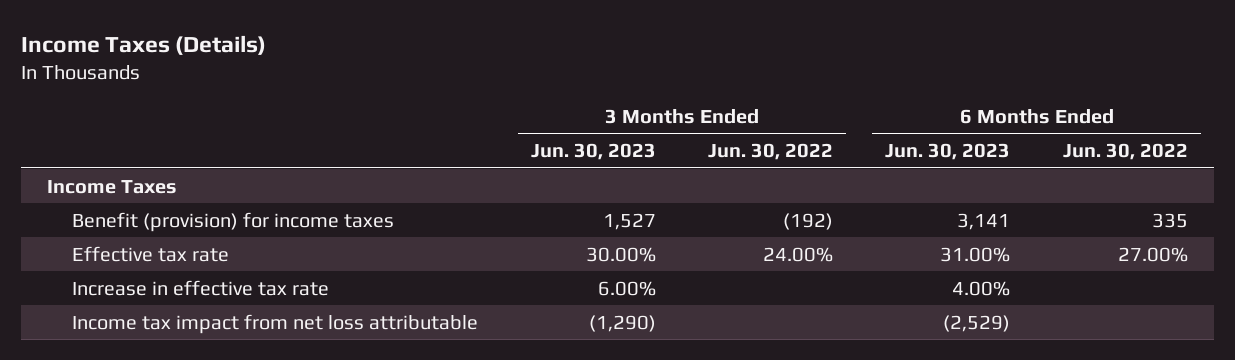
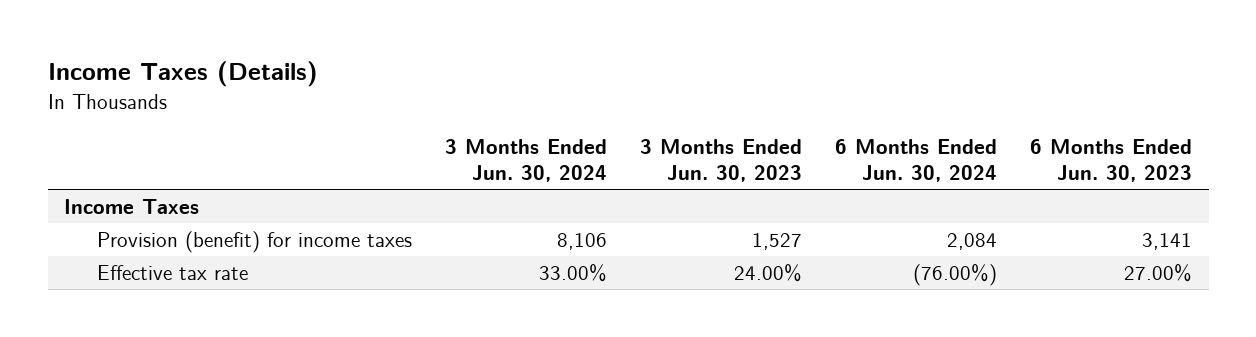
[708,143,834,161] Jun. 30, 2022 -> none
[1062,143,1188,161] Jun. 30, 2022 -> none
none -> [444,138,607,183] 3 Months Ended Jun. 30, 2024
none -> [834,138,997,183] 6 Months Ended Jun. 30, 2024
[72,279,330,296] Increase in effective tax rate -> none
[72,313,479,334] Income tax impact from net loss attributable -> none
[72,211,395,232] Benefit (provision) for income taxes -> [96,230,412,253] Provision (benefit) for income taxes
[585,246,656,262] 30.00% -> [733,263,802,282] 24.00%
[940,246,1011,262] 31.00% -> [1124,263,1193,282] 27.00%

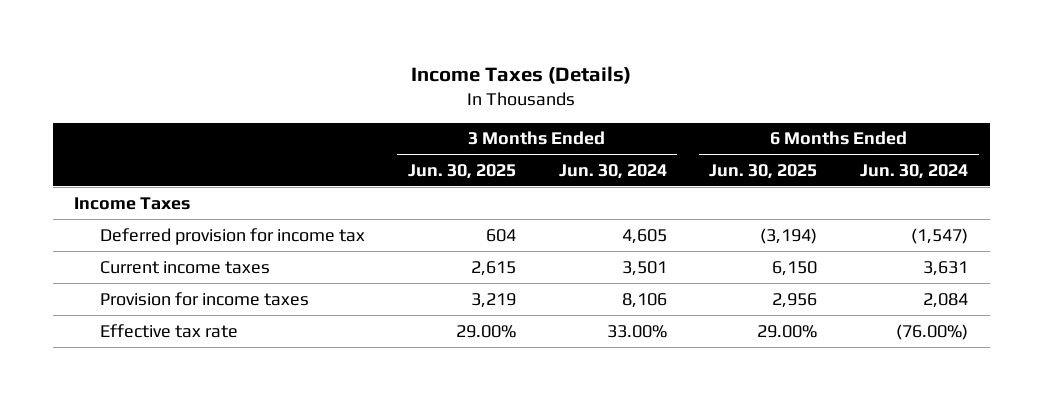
[639,138,802,183] 3 Months Ended Jun. 30, 2023 -> none
[1030,138,1193,183] 6 Months Ended Jun. 30, 2023 -> none
none -> [407,163,516,179] Jun. 30, 2025
none -> [709,163,818,179] Jun. 30, 2025
none -> [99,227,365,245] Deferred provision for income tax
none -> [99,260,270,274] Current income taxes
[96,230,412,253] Provision (benefit) for income taxes -> [99,291,309,306] Provision for income taxes

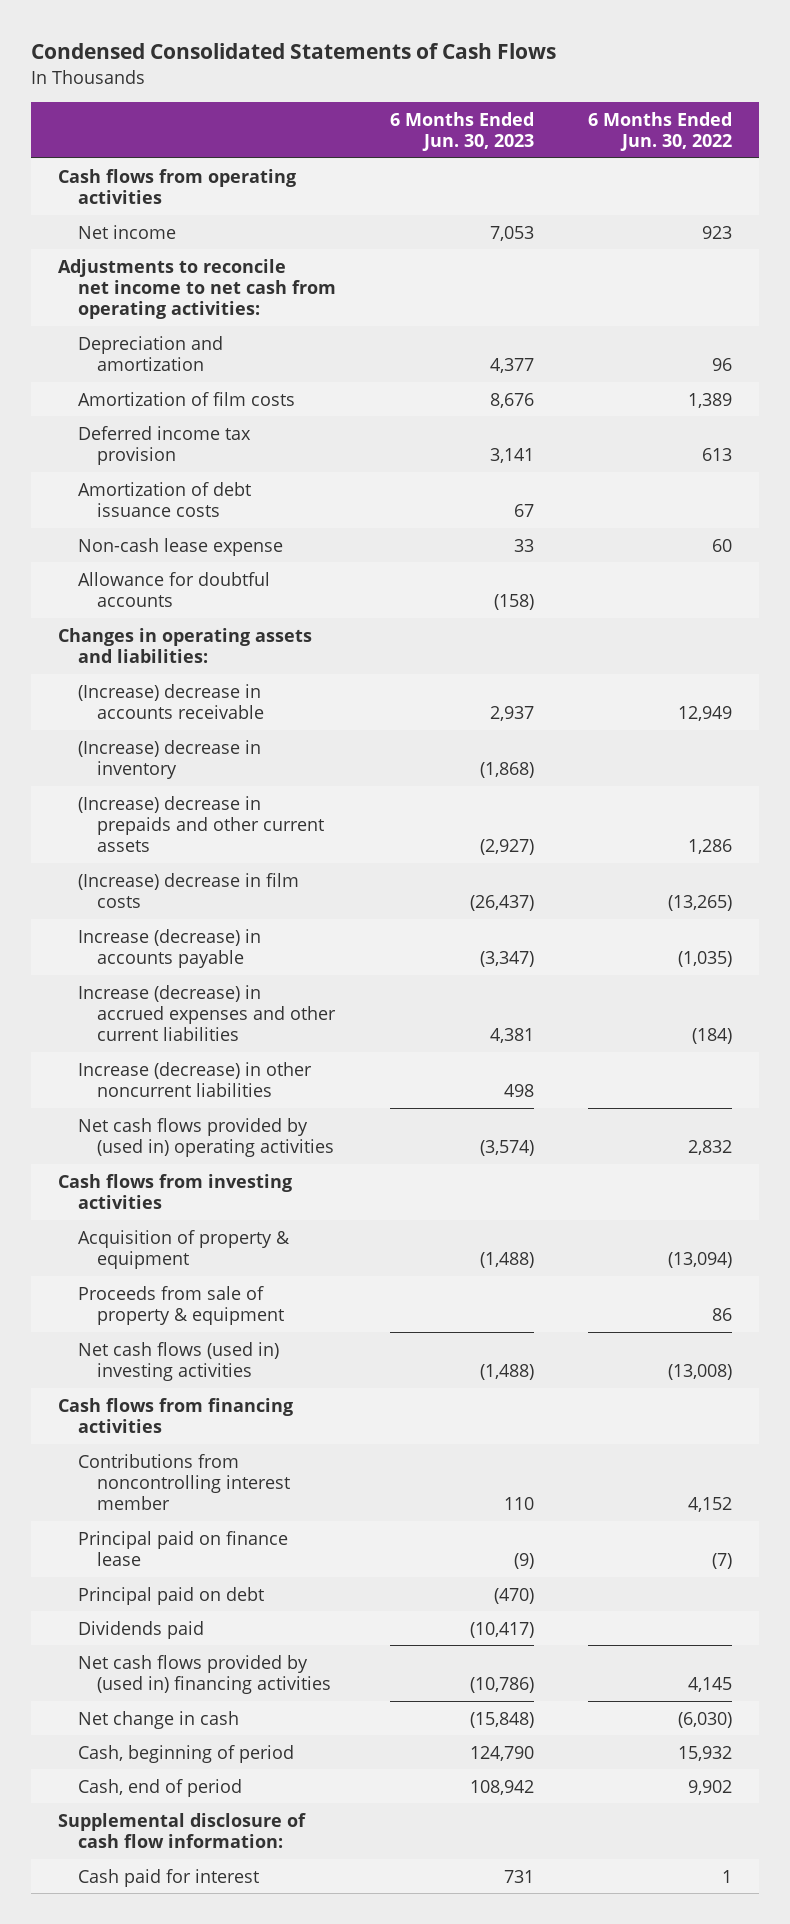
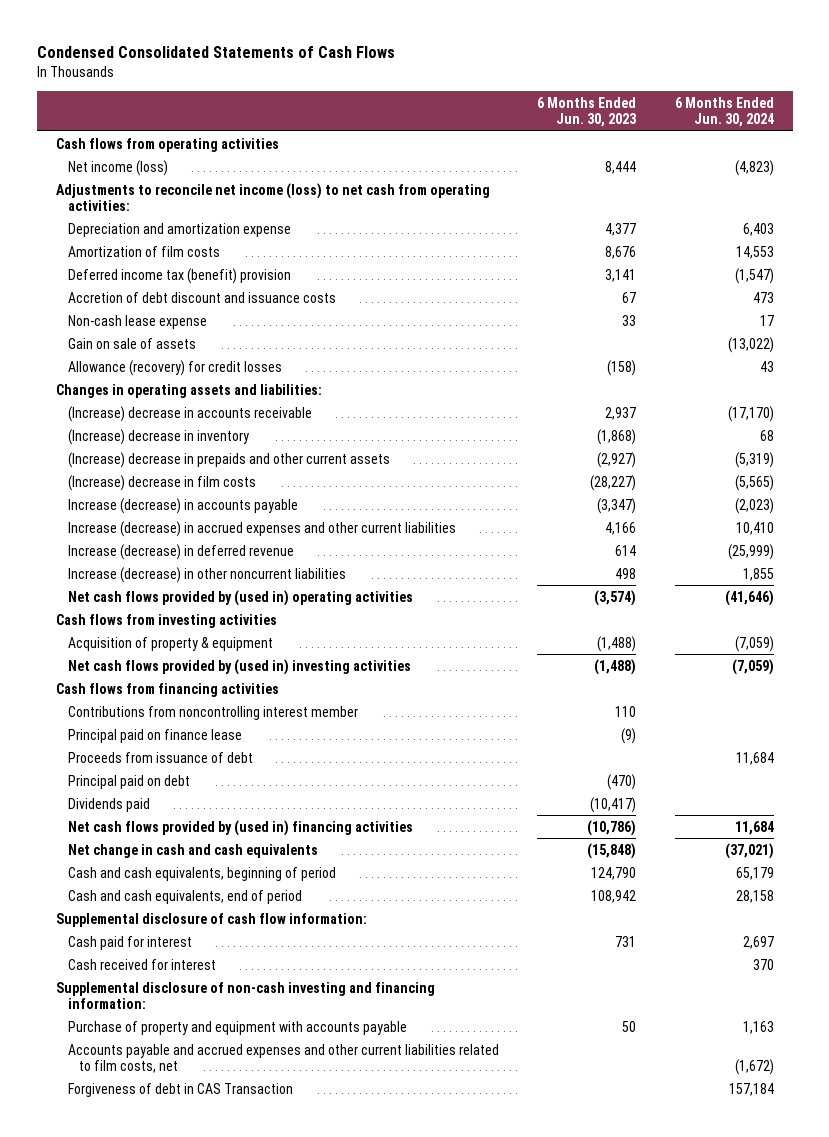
[587,111,732,151] 6 Months Ended Jun. 30, 2022 -> none
none -> [674,96,774,128] 6 Months Ended Jun. 30, 2024
[77,224,176,239] Net income -> [67,159,168,176] Net income (loss)
[489,225,534,241] 7,053 -> [605,160,637,174] 8,444
[58,258,336,320] Adjustments to reconcile net income to net cash from operating activities: -> [55,182,490,211] Adjustments to reconcile net income (loss) to net cash from operating activities:
[77,335,223,372] Depreciation and amortization -> [67,222,291,237] Depreciation and amortization expense
[77,425,251,466] Deferred income tax provision -> [67,267,291,284] Deferred income tax (benefit) provision
[77,481,251,518] Amortization of debt issuance costs -> [67,291,336,303] Accretion of debt discount and issuance costs
none -> [67,337,196,349] Gain on sale of assets
[77,571,270,608] Allowance for doubtful accounts -> [67,359,282,376] Allowance (recovery) for credit losses
[469,895,534,912] (26,437) -> [590,474,637,491] (28,227)
[489,1028,534,1044] 4,381 -> [605,521,637,535] 4,166
none -> [67,543,294,560] Increase (decrease) in deferred revenue
[77,1285,285,1326] Proceeds from sale of property & equipment -> none
[77,1341,279,1382] Net cash flows (used in) investing activities -> [67,658,411,675] Net cash flows provided by (used in) investing activities
none -> [67,751,253,763] Proceeds from issuance of debt
[77,1710,239,1729] Net change in cash -> [67,843,318,858] Net change in cash and cash equivalents
[77,1744,294,1763] Cash, beginning of period -> [67,866,336,881] Cash and cash equivalents, beginning of period
[77,1778,242,1797] Cash, end of period -> [67,889,302,904] Cash and cash equivalents, end of period
none -> [67,958,216,970] Cash received for interest
none -> [55,981,435,1009] Supplemental disclosure of non-cash investing and financing information:
none -> [67,1020,407,1035] Purchase of property and equipment with accounts payable
none -> [67,1043,499,1073] Accounts payable and accrued expenses and other current liabilities related to film costs, net
none -> [67,1082,293,1097] Forgiveness of debt in CAS Transaction

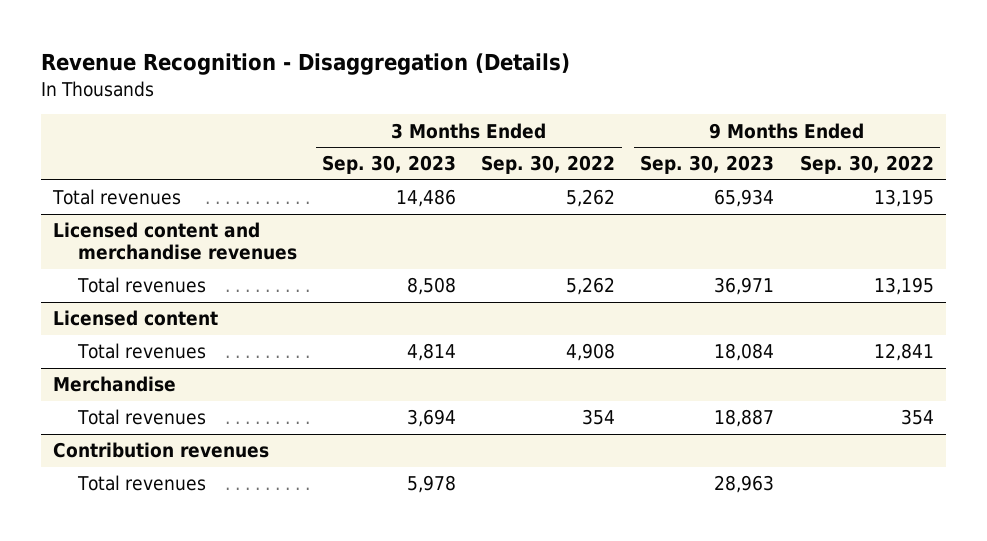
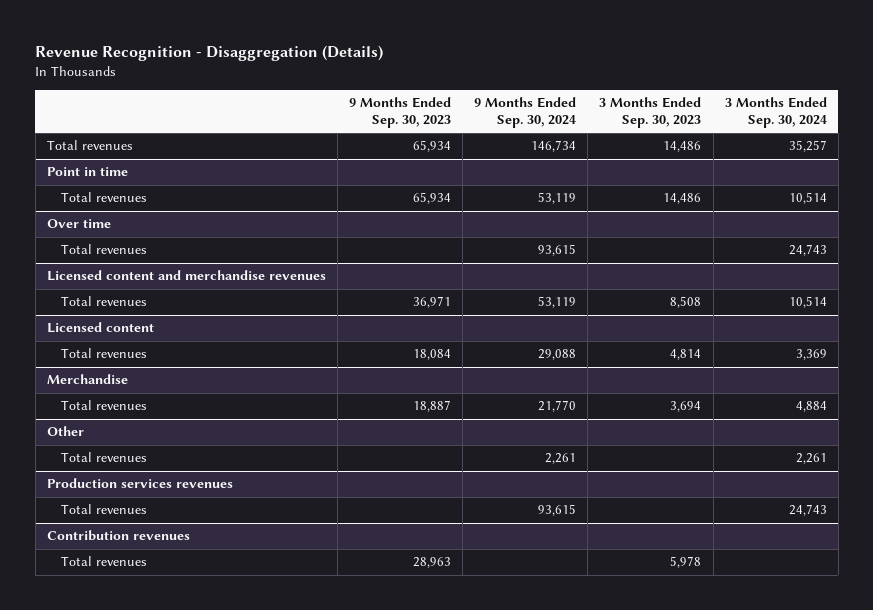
[481,155,616,175] Sep. 30, 2022 -> none
[799,155,934,175] Sep. 30, 2022 -> none
none -> [474,96,577,128] 9 Months Ended Sep. 30, 2024
none -> [724,96,827,128] 3 Months Ended Sep. 30, 2024
none -> [46,167,128,177] Point in time
none -> [60,192,147,203] Total revenues
none -> [46,219,111,229] Over time
none -> [60,244,147,255] Total revenues
none -> [46,426,84,437] Other
none -> [60,452,147,463] Total revenues
none -> [46,478,233,489] Production services revenues
none -> [60,504,147,515] Total revenues

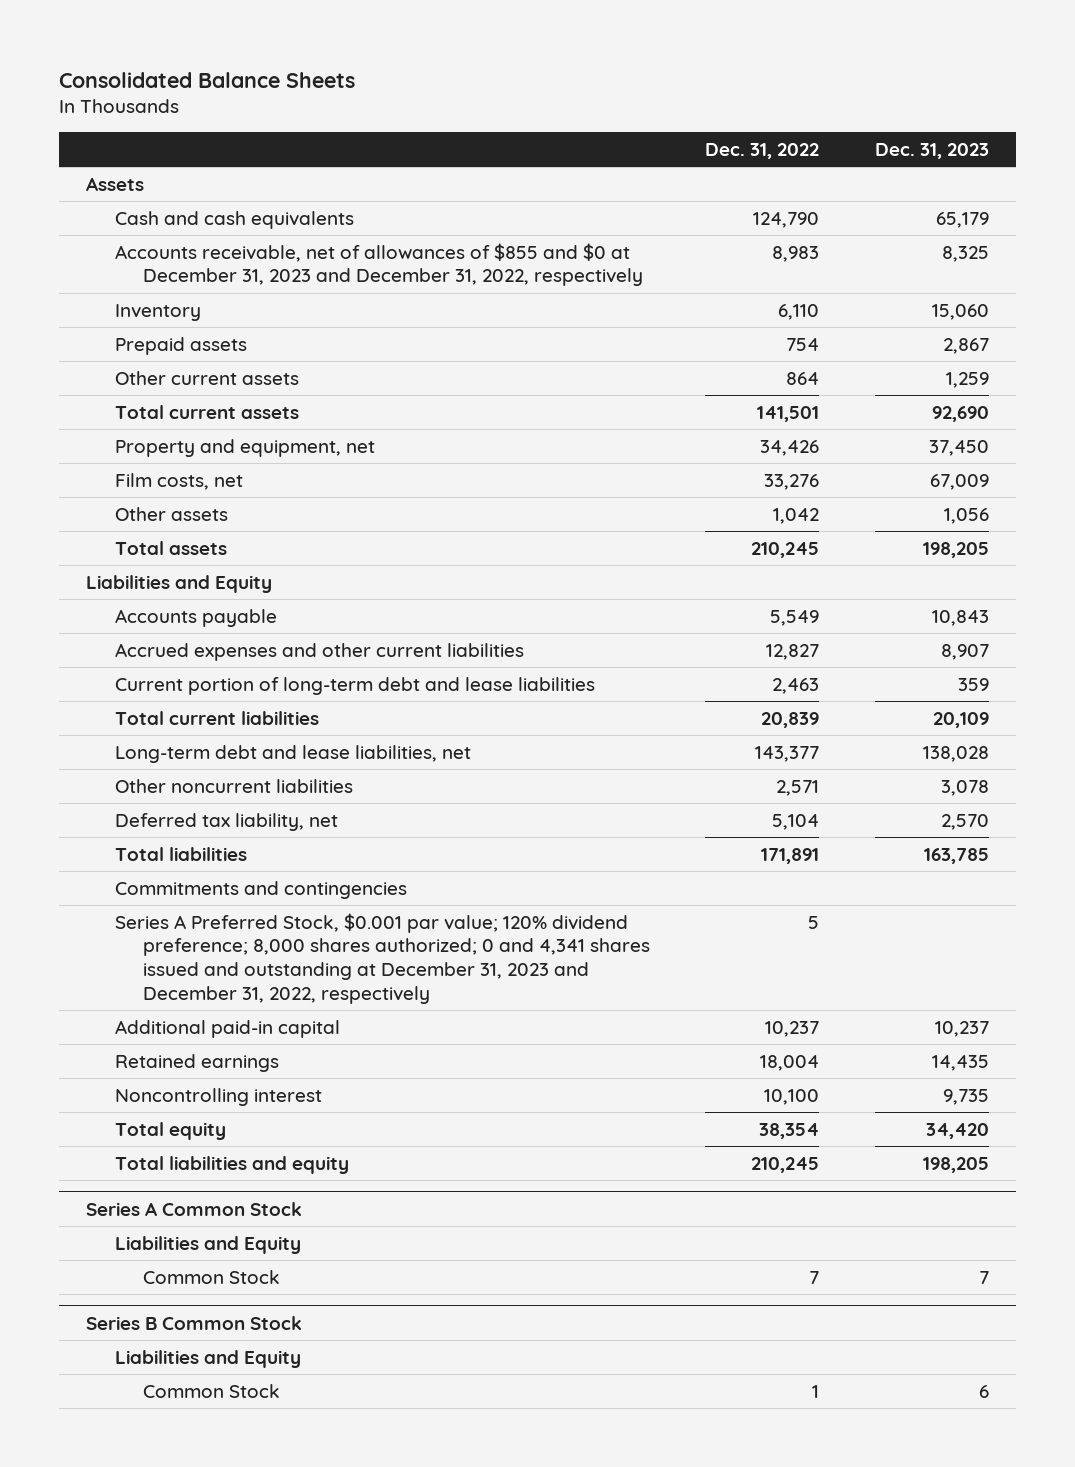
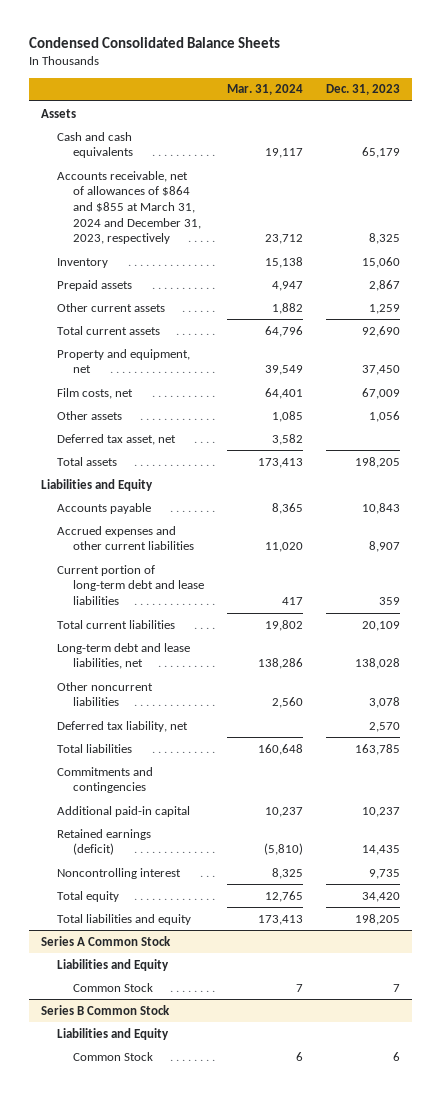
[58,71,355,88] Consolidated Balance Sheets -> [29,37,281,49] Condensed Consolidated Balance Sheets
[705,142,820,159] Dec. 31, 2022 -> none
none -> [227,84,304,96] Mar. 31, 2024
[114,242,644,287] Accounts receivable, net of allowances of $855 and $0 at December 31, 2023 and December 31, 2022, respectively -> [56,170,201,245] Accounts receivable, net of allowances of $864 and $855 at March 31, 2024 and December 31, 2023, respectively
none -> [56,433,176,445] Deferred tax asset, net
[114,912,651,1004] Series A Preferred Stock, $0.001 par value; 120% dividend preference; 8,000 shares authorized; 0 and 4,341 shares issued and outstanding at December 31, 2023 and December 31, 2022, respectively -> none
[114,1053,279,1072] Retained earnings -> [56,828,151,856] Retained earnings (deficit)

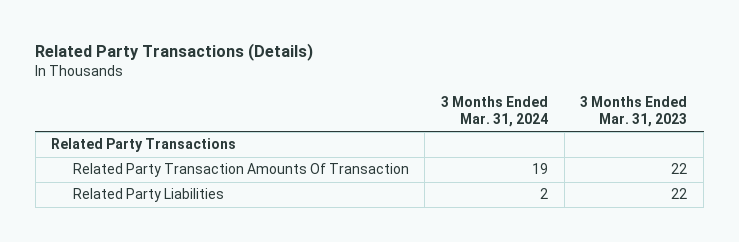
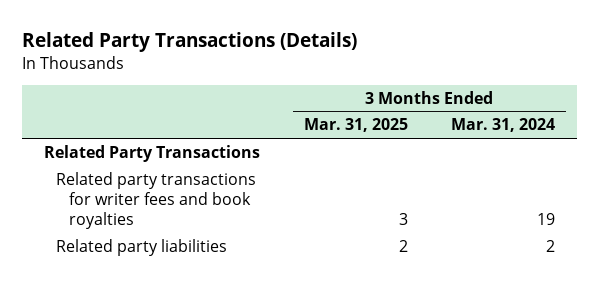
[580,95,688,127] 3 Months Ended Mar. 31, 2023 -> none
none -> [303,118,408,133] Mar. 31, 2025
[72,163,409,178] Related Party Transaction Amounts Of Transaction -> [56,171,257,230] Related party transactions for writer fees and book royalties
[72,188,224,203] Related Party Liabilities -> [56,238,228,256] Related party liabilities

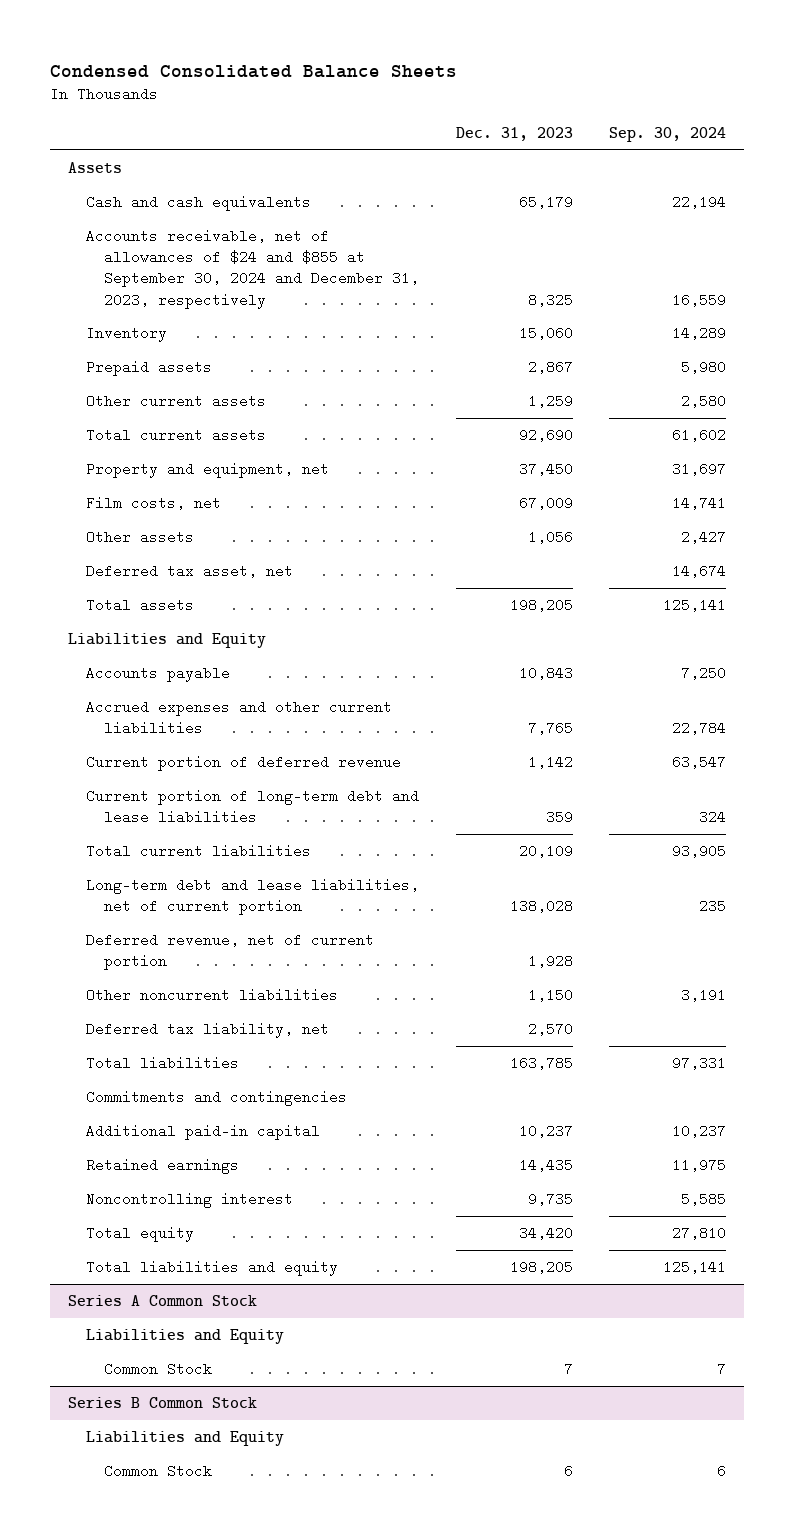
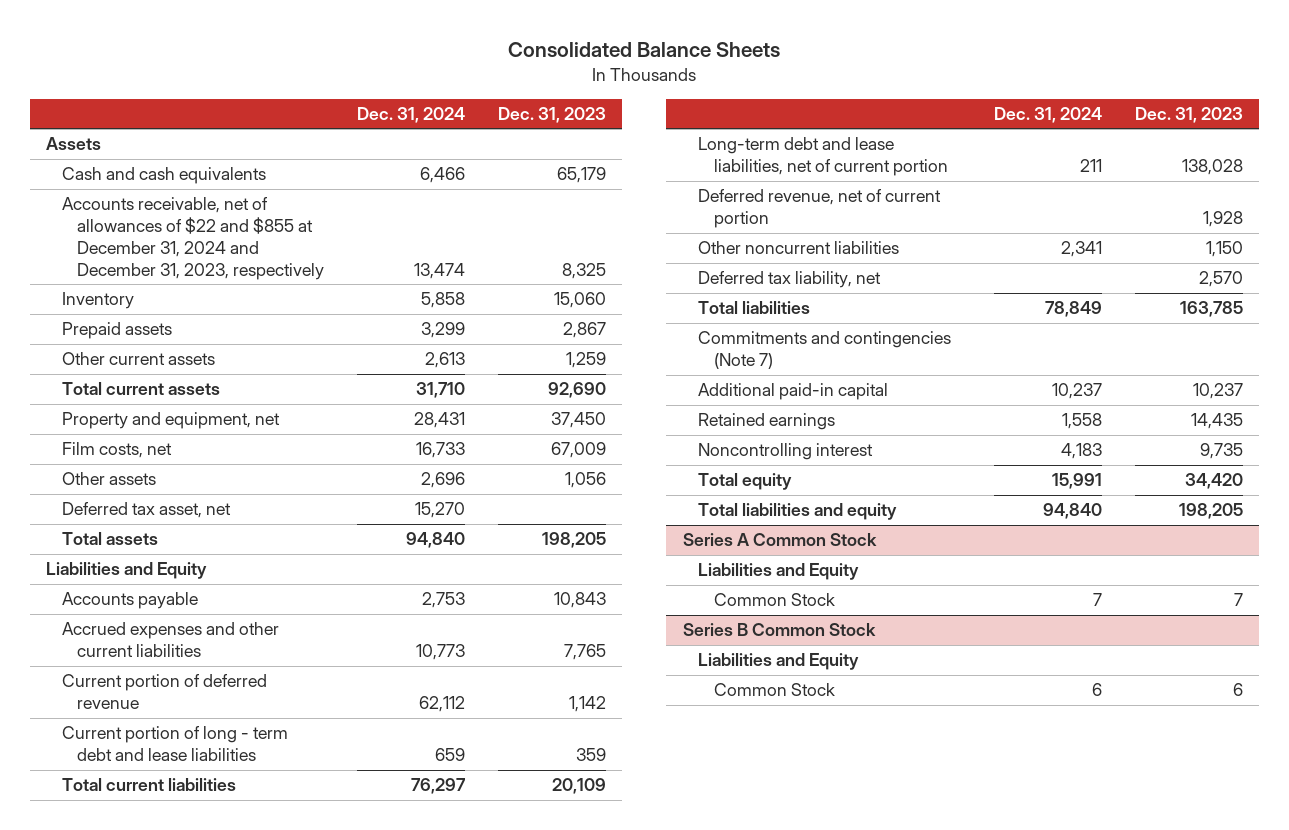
[50,64,458,78] Condensed Consolidated Balance Sheets -> [508,42,781,58] Consolidated Balance Sheets
[608,127,726,143] Sep. 30, 2024 -> none
none -> [357,106,466,123] Dec. 31, 2024
[86,228,420,309] Accounts receivable, net of allowances of $24 and $855 at September 30, 2024 and December 31, 2023, respectively -> [61,197,325,280] Accounts receivable, net of allowances of $22 and $855 at December 31, 2024 and December 31, 2023, respectively
[86,788,420,825] Current portion of long-term debt and lease liabilities -> [61,726,288,762] Current portion of long - term debt and lease liabilities
[86,1089,348,1106] Commitments and contingencies -> [698,331,952,370] Commitments and contingencies (Note 7)

